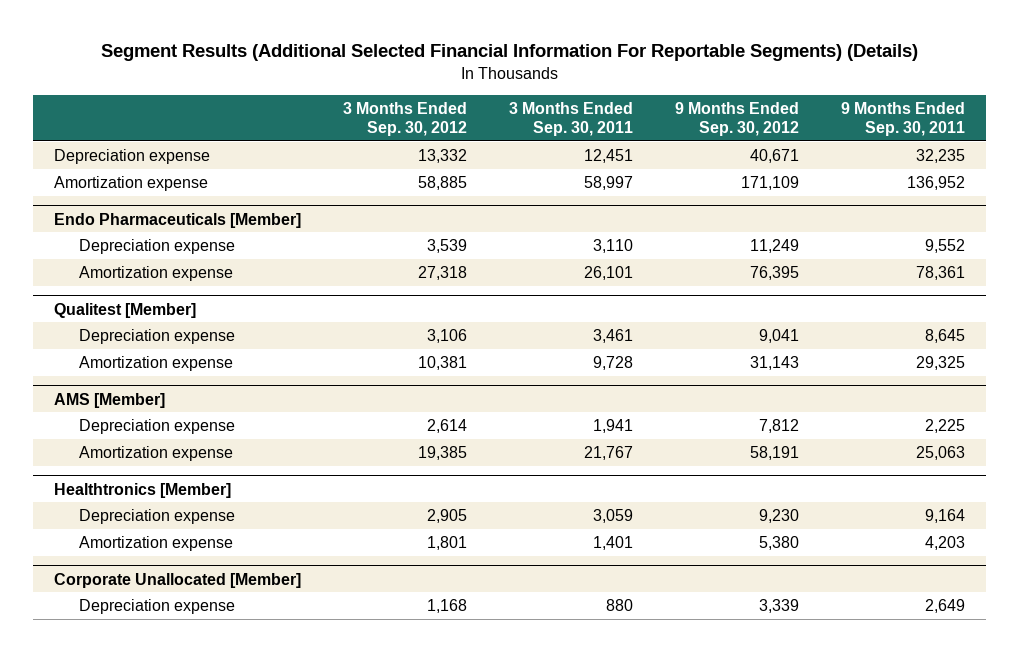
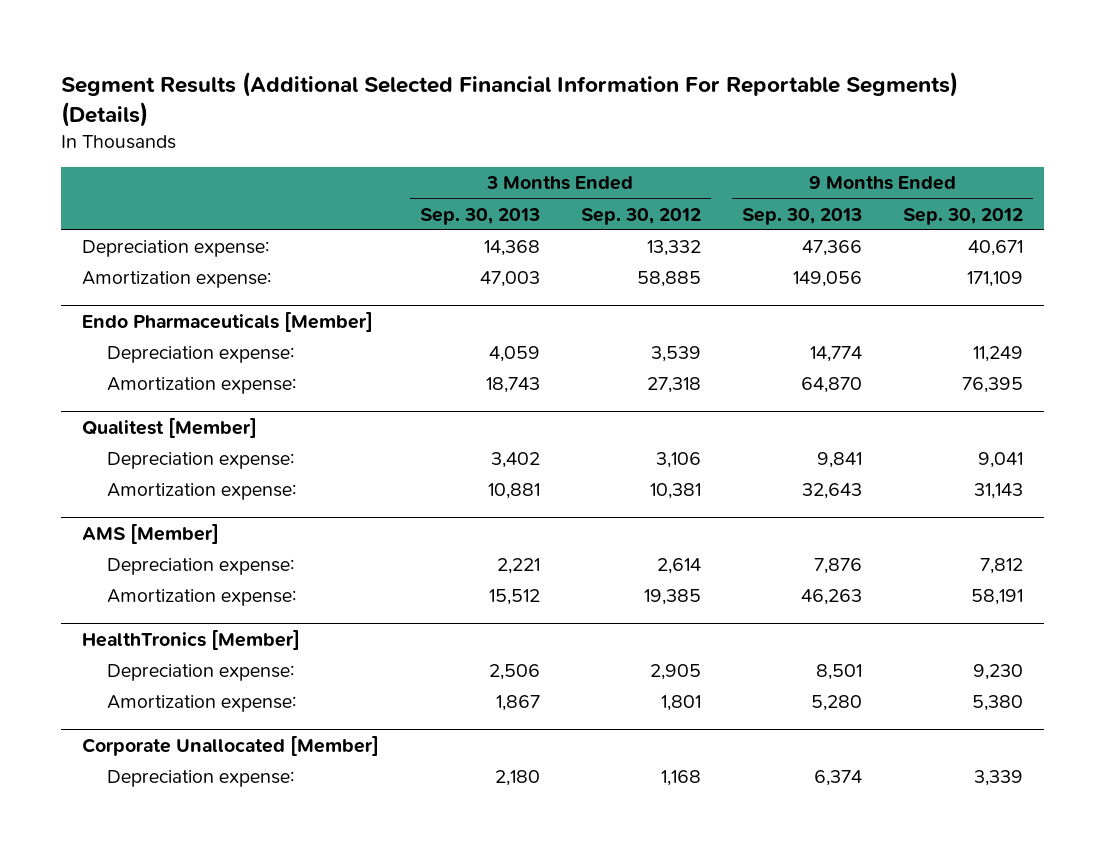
[509,101,634,137] 3 Months Ended Sep. 30, 2011 -> none
[841,101,966,137] 9 Months Ended Sep. 30, 2011 -> none
none -> [419,207,540,225] Sep. 30, 2013
none -> [742,207,863,225] Sep. 30, 2013
[53,148,210,164] Depreciation expense -> [81,240,269,258] Depreciation expense:
[53,175,208,191] Amortization expense -> [81,271,271,289] Amortization expense:
[78,238,235,254] Depreciation expense -> [106,346,294,364] Depreciation expense:
[78,265,233,281] Amortization expense -> [106,377,296,395] Amortization expense:
[78,328,235,344] Depreciation expense -> [106,452,294,470] Depreciation expense:
[78,355,233,371] Amortization expense -> [106,483,296,501] Amortization expense:
[78,418,235,434] Depreciation expense -> [106,558,294,576] Depreciation expense:
[78,445,233,461] Amortization expense -> [106,589,296,607] Amortization expense:
[53,482,231,498] Healthtronics [Member] -> [81,628,300,650] HealthTronics [Member]
[78,508,235,524] Depreciation expense -> [106,664,294,682] Depreciation expense:
[78,535,233,551] Amortization expense -> [106,695,296,713] Amortization expense:
[78,598,235,614] Depreciation expense -> [106,770,294,788] Depreciation expense:

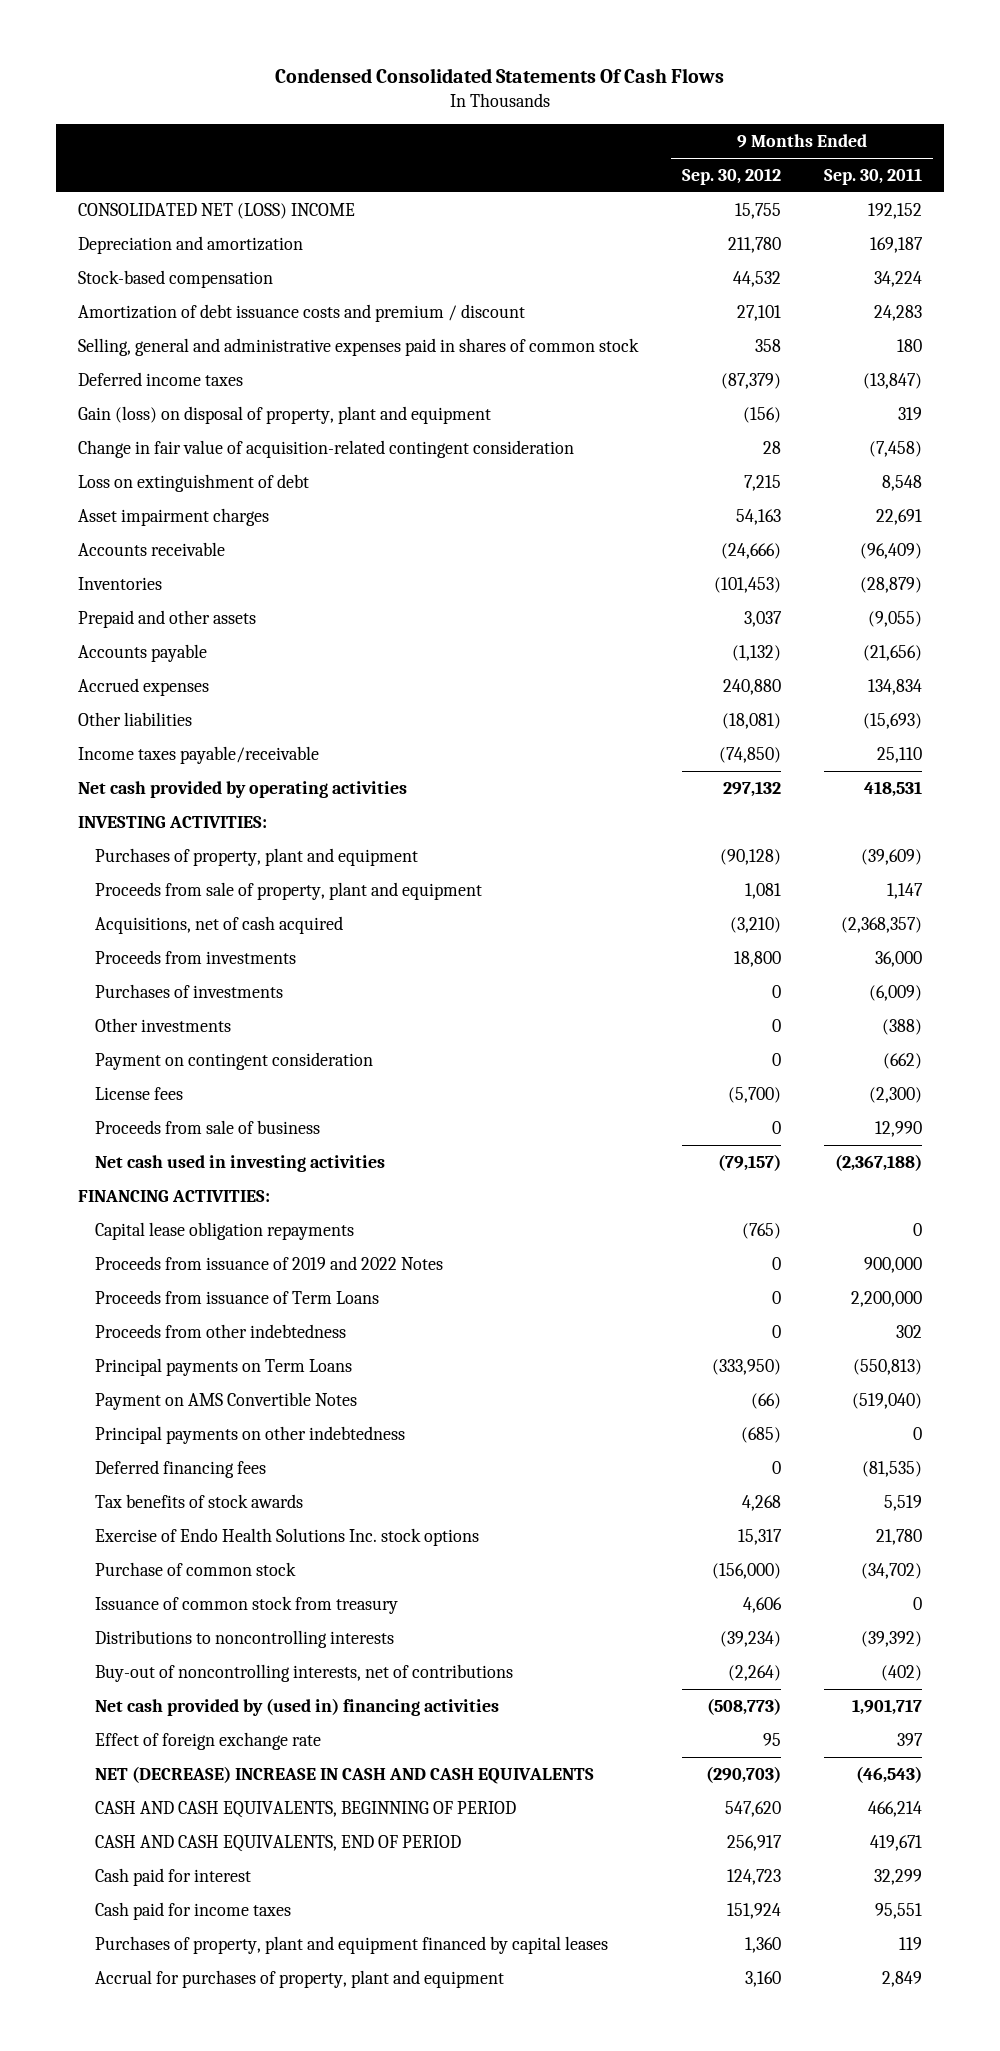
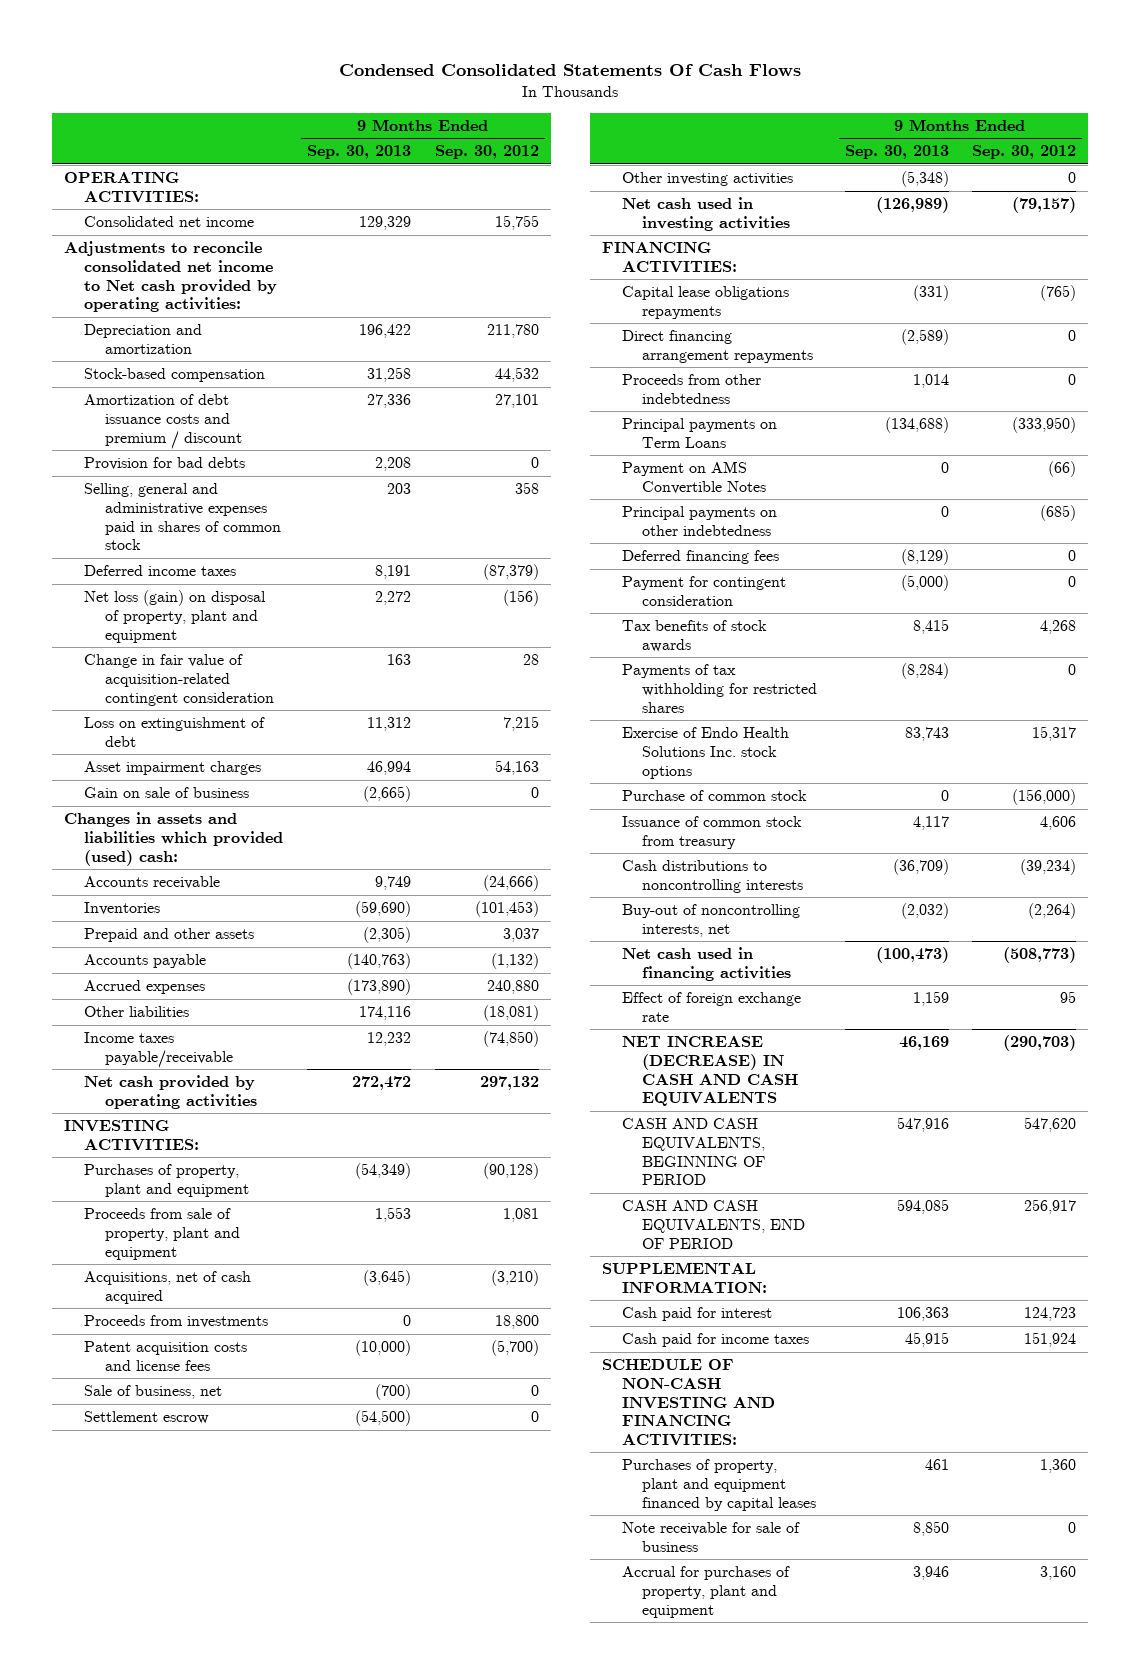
[824,167,923,185] Sep. 30, 2011 -> none
none -> [307,145,412,160] Sep. 30, 2013
none -> [64,172,200,203] OPERATING ACTIVITIES:
[78,202,356,219] CONSOLIDATED NET (LOSS) INCOME -> [84,216,255,228] Consolidated net income
none -> [64,241,278,313] Adjustments to reconcile consolidated net income to Net cash provided by operating activities:
none -> [84,457,246,471] Provision for bad debts
[78,405,492,424] Gain (loss) on disposal of property, plant and equipment -> [84,590,267,643] Net loss (gain) on disposal of property, plant and equipment
none -> [84,787,250,799] Gain on sale of business
none -> [64,812,284,866] Changes in assets and liabilities which provided (used) cash:
[94,983,283,998] Purchases of investments -> none
[94,1017,231,1032] Other investments -> none
[94,1051,373,1070] Payment on contingent consideration -> none
[94,1086,183,1100] License fees -> [84,1341,248,1371] Patent acquisition costs and license fees
[94,1119,320,1134] Proceeds from sale of business -> [84,1385,223,1400] Sale of business, net
none -> [84,1411,210,1425] Settlement escrow
none -> [621,172,793,187] Other investing activities
[94,1255,443,1270] Proceeds from issuance of 2019 and 2022 Notes -> none
[94,1289,379,1304] Proceeds from issuance of Term Loans -> none
[94,1221,354,1240] Capital lease obligation repayments -> [621,286,789,319] Capital lease obligations repayments
none -> [621,330,813,363] Direct financing arrangement repayments
none -> [621,576,786,606] Payment for contingent consideration
none -> [621,664,817,713] Payments of tax withholding for restricted shares
[94,1629,394,1648] Distributions to noncontrolling interests -> [621,860,803,893] Cash distributions to noncontrolling interests
[94,1663,513,1682] Buy-out of noncontrolling interests, net of contributions -> [621,904,800,937] Buy-out of noncontrolling interests, net
[94,1697,499,1716] Net cash provided by (used in) financing activities -> [621,947,791,981] Net cash used in financing activities
[94,1765,594,1784] NET (DECREASE) INCREASE IN CASH AND CASH EQUIVALENTS -> [621,1036,798,1107] NET INCREASE (DECREASE) IN CASH AND CASH EQUIVALENTS
none -> [601,1262,767,1293] SUPPLEMENTAL INFORMATION:
none -> [601,1359,775,1446] SCHEDULE OF NON-CASH INVESTING AND FINANCING ACTIVITIES:
none -> [621,1522,800,1552] Note receivable for sale of business

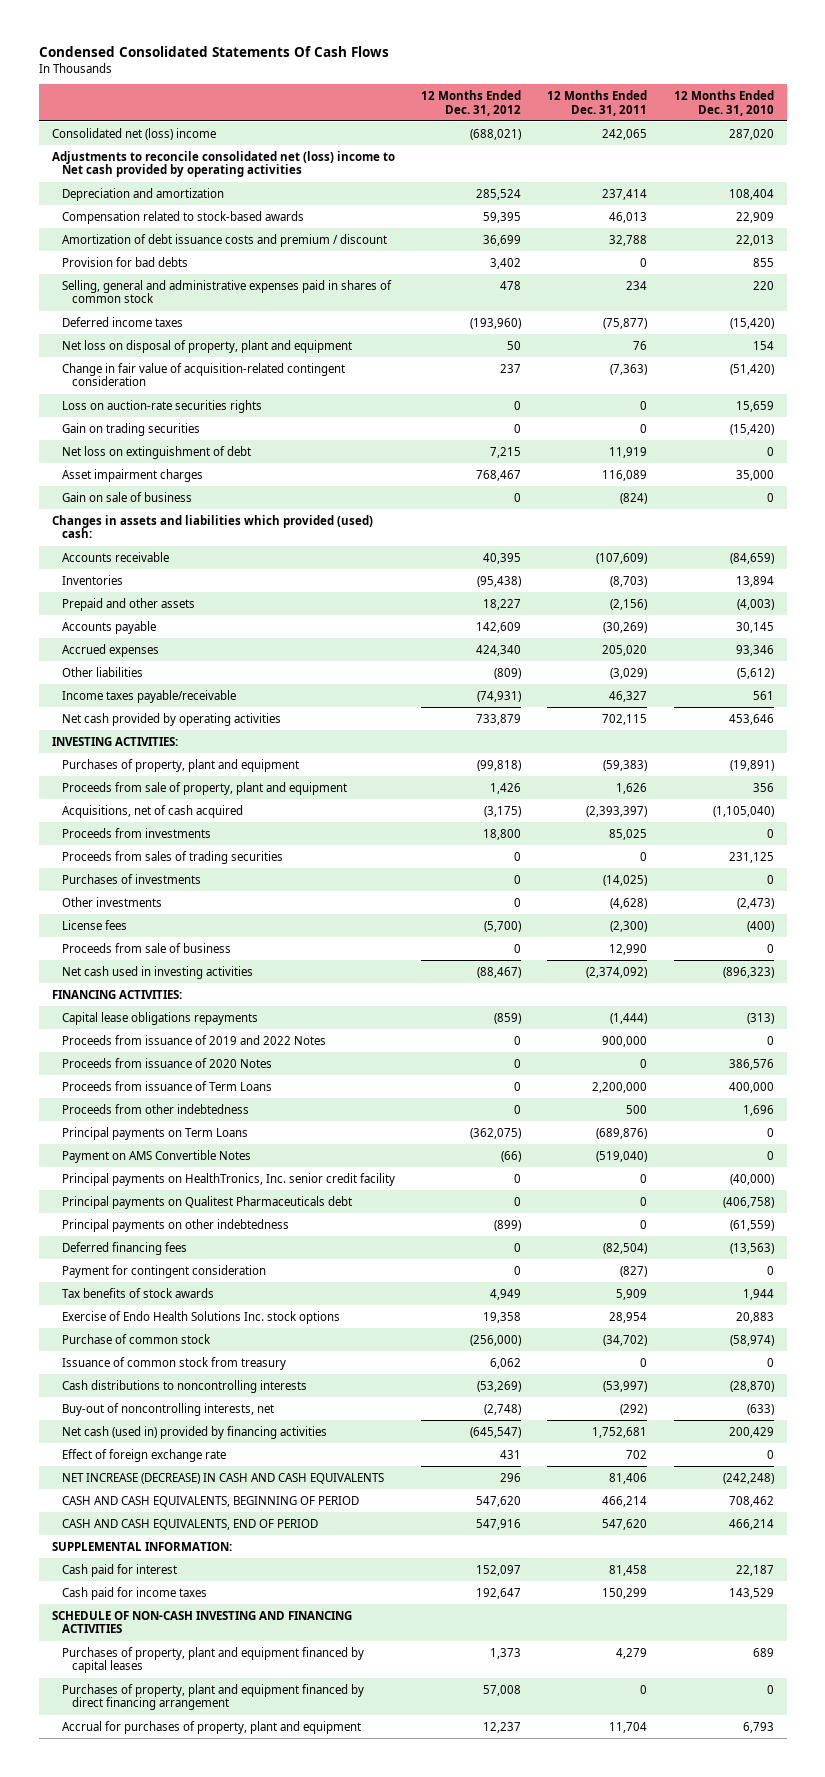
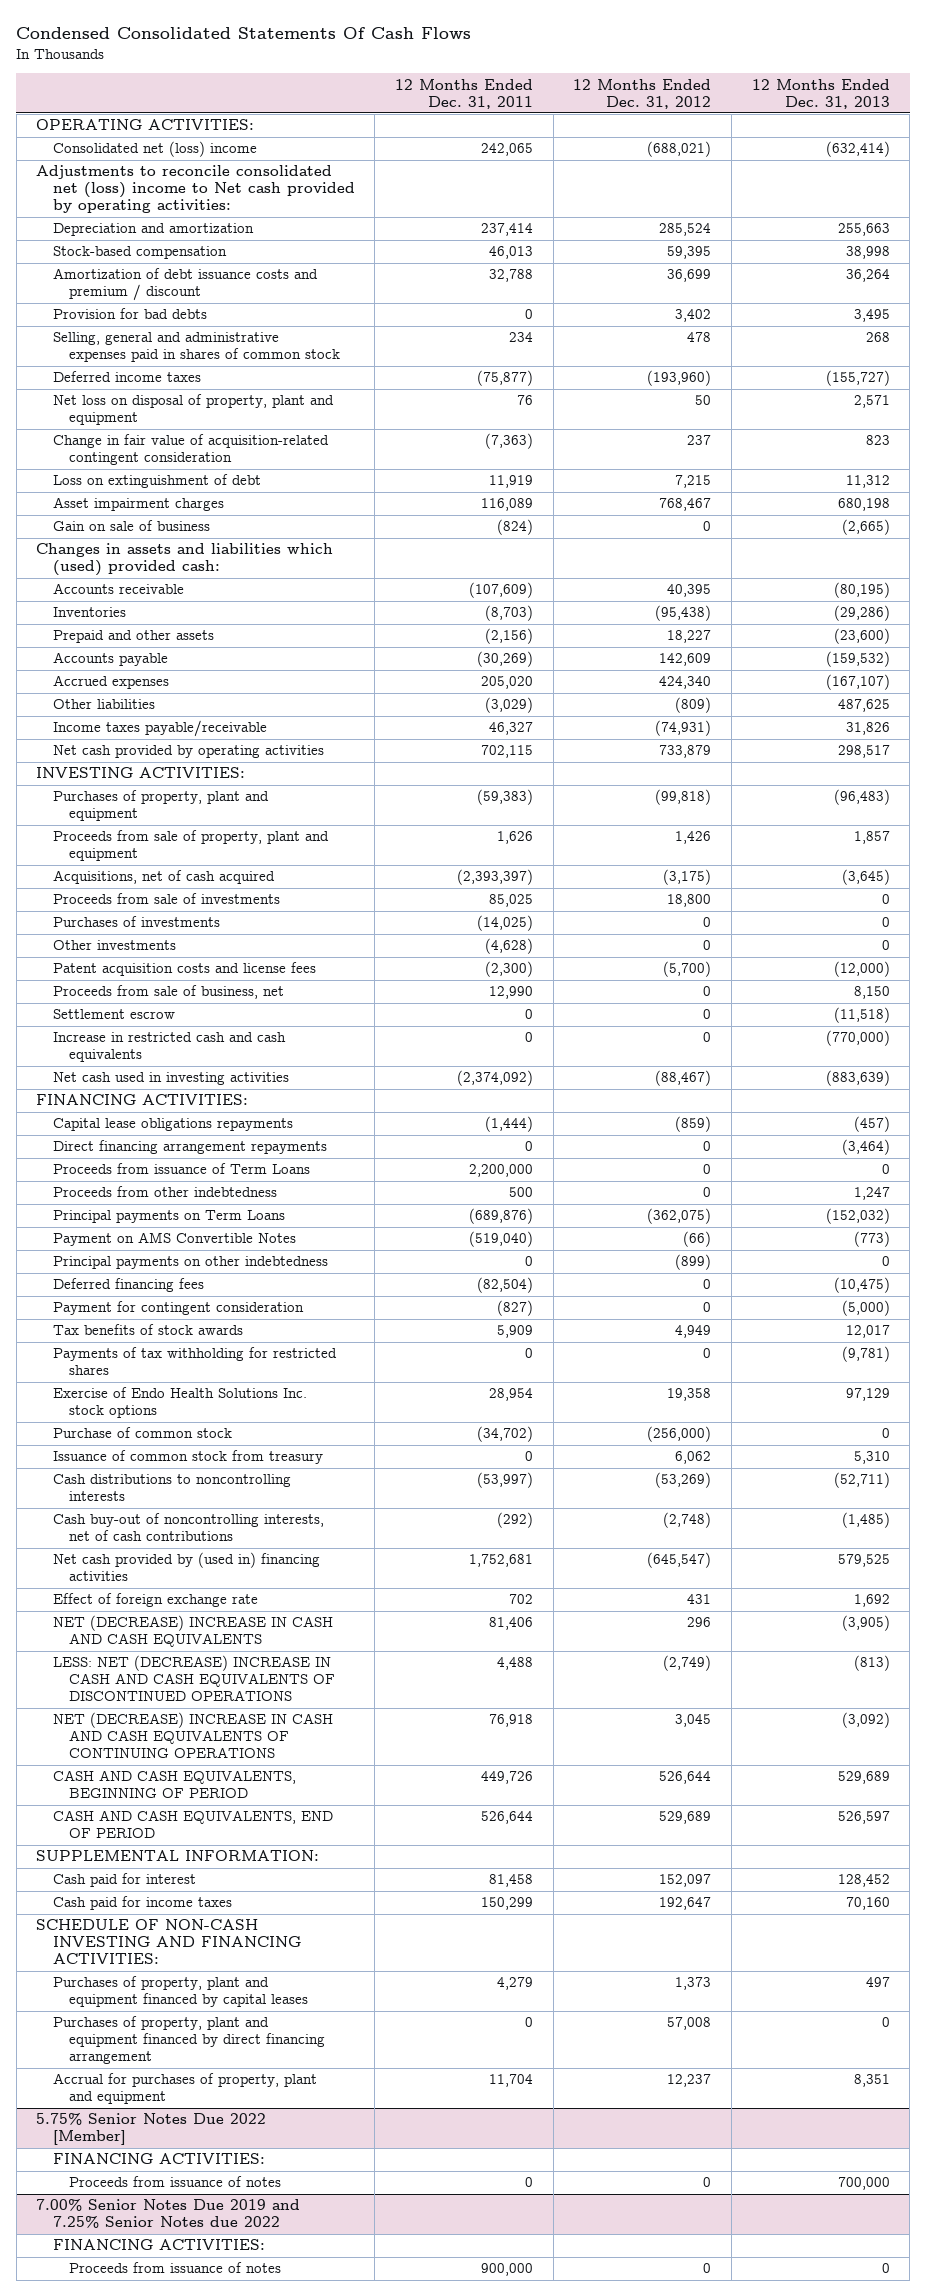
[673,90,774,116] 12 Months Ended Dec. 31, 2010 -> none
none -> [751,78,890,109] 12 Months Ended Dec. 31, 2013
none -> [36,119,255,131] OPERATING ACTIVITIES:
[51,150,395,178] Adjustments to reconcile consolidated net (loss) income to Net cash provided by operating activities -> [36,165,355,214] Adjustments to reconcile consolidated net (loss) income to Net cash provided by operating activities:
[61,210,304,224] Compensation related to stock-based awards -> [52,246,227,260] Stock-based compensation
[61,399,262,413] Loss on auction-rate securities rights -> none
[61,422,200,436] Gain on trading securities -> none
[61,445,251,459] Net loss on extinguishment of debt -> [52,474,261,489] Loss on extinguishment of debt
[51,514,373,539] Changes in assets and liabilities which provided (used) cash: -> [36,543,334,577] Changes in assets and liabilities which (used) provided cash:
[61,850,283,864] Proceeds from sales of trading securities -> none
[61,827,211,838] Proceeds from investments -> [52,893,280,905] Proceeds from sale of investments
[61,919,127,930] License fees -> [52,962,316,977] Patent acquisition costs and license fees
[61,942,231,953] Proceeds from sale of business -> [52,985,284,1000] Proceeds from sale of business, net
none -> [52,1009,175,1020] Settlement escrow
none -> [52,1032,286,1063] Increase in restricted cash and cash equivalents
[61,1034,326,1045] Proceeds from issuance of 2019 and 2022 Notes -> none
[61,1057,272,1068] Proceeds from issuance of 2020 Notes -> none
none -> [52,1140,327,1155] Direct financing arrangement repayments
[61,1172,395,1186] Principal payments on HealthTronics, Inc. senior credit facility -> none
[61,1195,352,1209] Principal payments on Qualitest Pharmaceuticals debt -> none
none -> [52,1347,337,1376] Payments of tax withholding for restricted shares
[61,1402,274,1416] Buy-out of noncontrolling interests, net -> [52,1513,324,1542] Cash buy-out of noncontrolling interests, net of cash contributions
[61,1425,327,1439] Net cash (used in) provided by financing activities -> [52,1552,320,1582] Net cash provided by (used in) financing activities
[61,1472,384,1484] NET INCREASE (DECREASE) IN CASH AND CASH EQUIVALENTS -> [52,1615,333,1648] NET (DECREASE) INCREASE IN CASH AND CASH EQUIVALENTS
none -> [52,1655,336,1702] LESS: NET (DECREASE) INCREASE IN CASH AND CASH EQUIVALENTS OF DISCONTINUED OPERATIONS
none -> [52,1712,333,1759] NET (DECREASE) INCREASE IN CASH AND CASH EQUIVALENTS OF CONTINUING OPERATIONS
[476,1495,522,1507] 547,620 -> [659,1771,712,1785] 526,644
[602,1495,648,1507] 466,214 -> [481,1771,534,1785] 449,726
[476,1518,522,1530] 547,916 -> [659,1811,712,1825] 529,689
[602,1518,648,1530] 547,620 -> [481,1811,534,1825] 526,644
[51,1610,352,1634] SCHEDULE OF NON-CASH INVESTING AND FINANCING ACTIVITIES -> [36,1919,301,1965] SCHEDULE OF NON-CASH INVESTING AND FINANCING ACTIVITIES:
none -> [36,2113,267,2146] 5.75% Senior Notes Due 2022 [Member]
none -> [52,2153,265,2165] FINANCING ACTIVITIES:
none -> [69,2176,282,2188] Proceeds from issuance of notes
none -> [36,2199,301,2229] 7.00% Senior Notes Due 2019 and 7.25% Senior Notes due 2022
none -> [52,2239,265,2251] FINANCING ACTIVITIES:
none -> [69,2262,282,2274] Proceeds from issuance of notes

